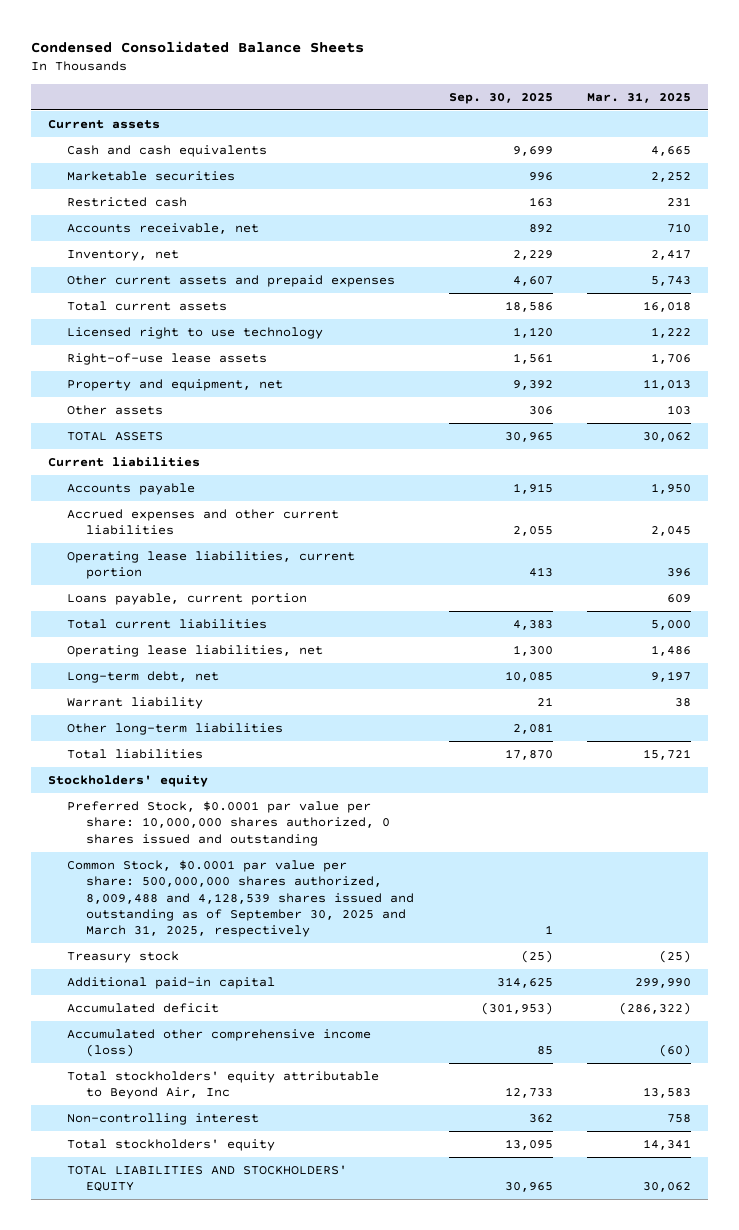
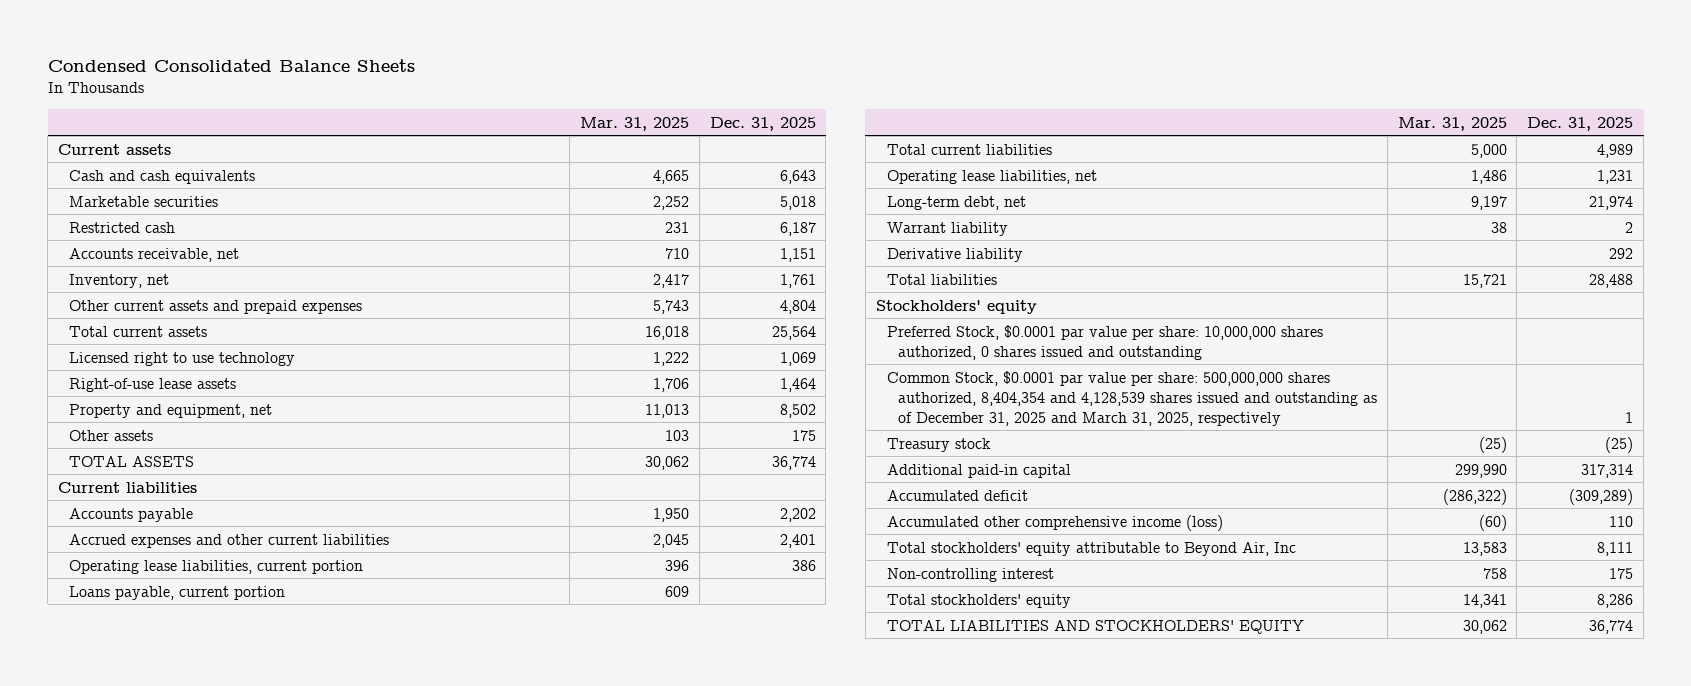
[448,92,553,104] Sep. 30, 2025 -> none
none -> [709,116,816,131] Dec. 31, 2025
[66,723,283,736] Other long-term liabilities -> none
none -> [886,247,1023,262] Derivative liability
[66,860,415,938] Common Stock, $0.0001 par value per share: 500,000,000 shares authorized, 8,009,488 and 4,128,539 shares issued and outstanding as of September 30, 2025 and March 31, 2025, respectively -> [886,370,1378,426] Common Stock, $0.0001 par value per share: 500,000,000 shares authorized, 8,404,354 and 4,128,539 shares issued and outstanding as of December 31, 2025 and March 31, 2025, respectively

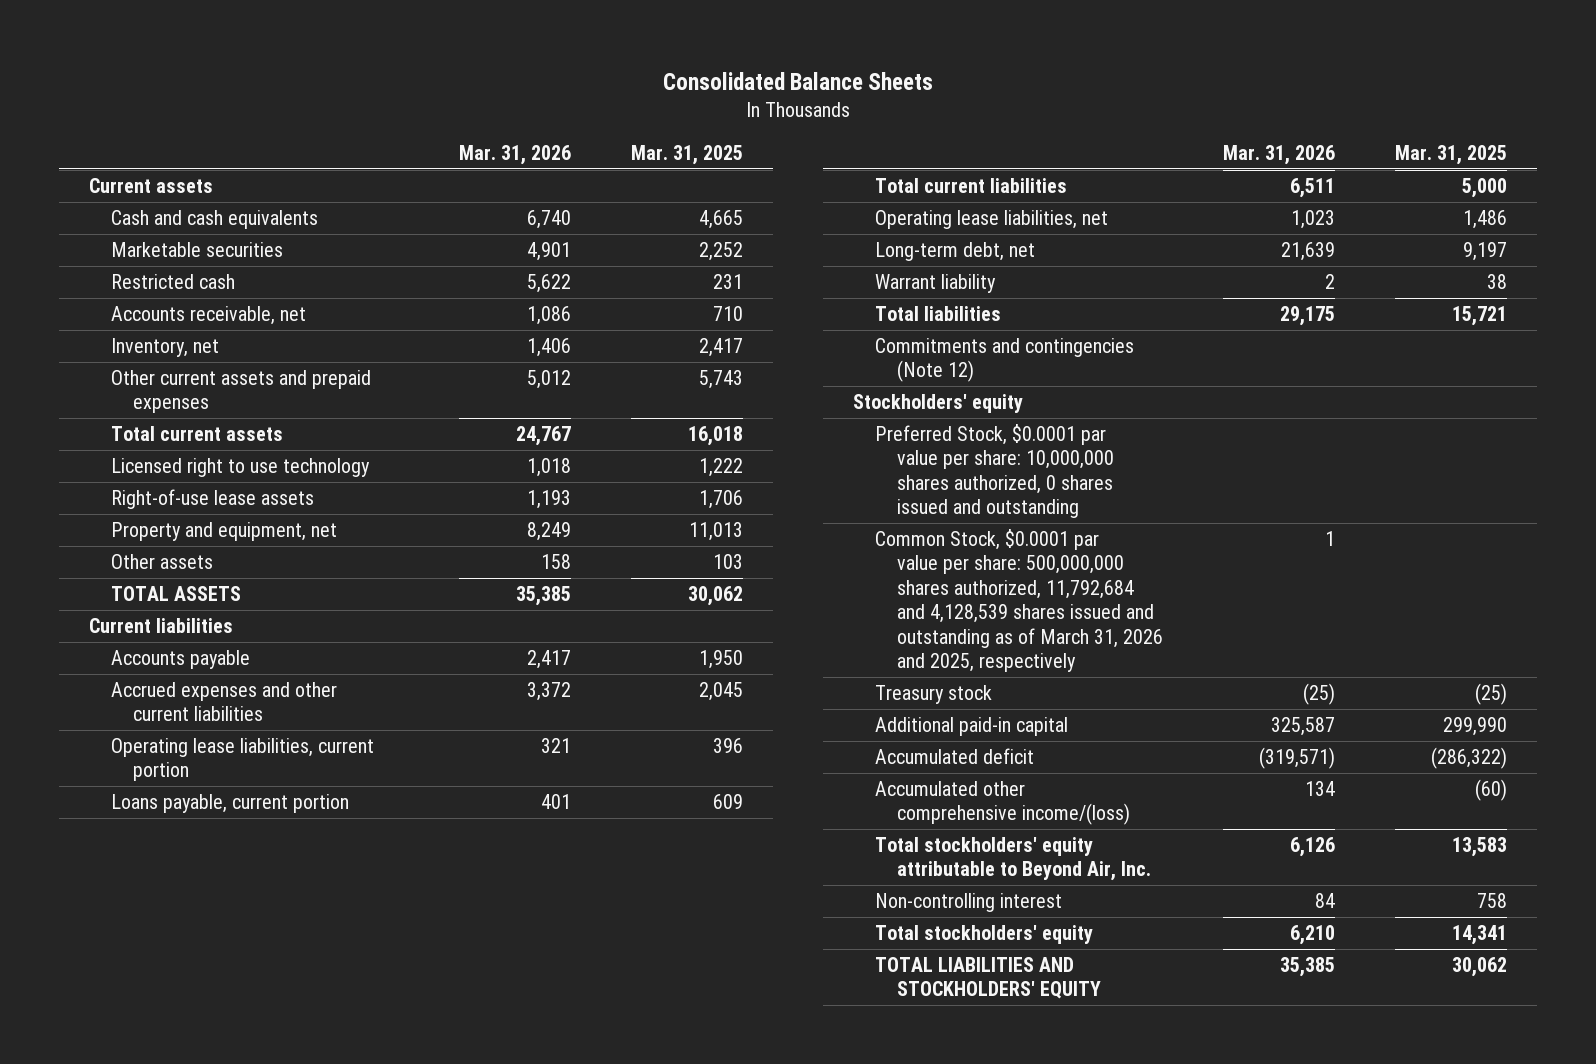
[47,59,415,73] Condensed Consolidated Balance Sheets -> [662,72,933,91] Consolidated Balance Sheets
[709,116,816,131] Dec. 31, 2025 -> none
none -> [459,145,572,166] Mar. 31, 2026
[886,247,1023,262] Derivative liability -> none
none -> [874,337,1134,383] Commitments and contingencies (Note 12)
[886,370,1378,426] Common Stock, $0.0001 par value per share: 500,000,000 shares authorized, 8,404,354 and 4,128,539 shares issued and outstanding as of December 31, 2025 and March 31, 2025, respectively -> [874,528,1164,672] Common Stock, $0.0001 par value per share: 500,000,000 shares authorized, 11,792,684 and 4,128,539 shares issued and outstanding as of March 31, 2026 and 2025, respectively
[886,514,1223,531] Accumulated other comprehensive income (loss) -> [874,780,1131,826] Accumulated other comprehensive income/(loss)
[886,541,1296,556] Total stockholders' equity attributable to Beyond Air, Inc -> [874,836,1152,882] Total stockholders' equity attributable to Beyond Air, Inc.

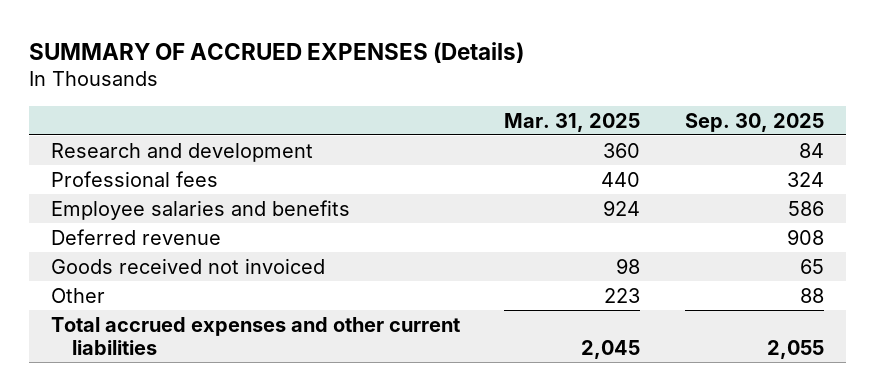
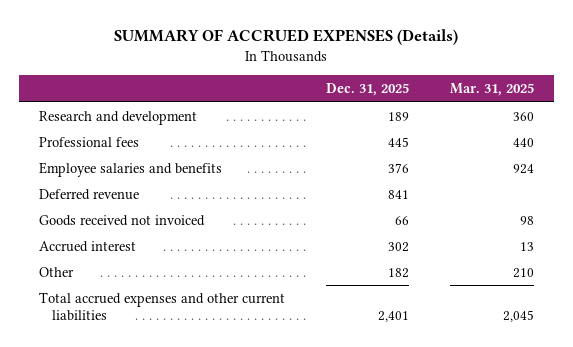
[684,112,824,132] Sep. 30, 2025 -> none
none -> [325,83,409,97] Dec. 31, 2025
none -> [39,240,137,252] Accrued interest
[604,287,641,303] 223 -> [512,267,534,278] 210

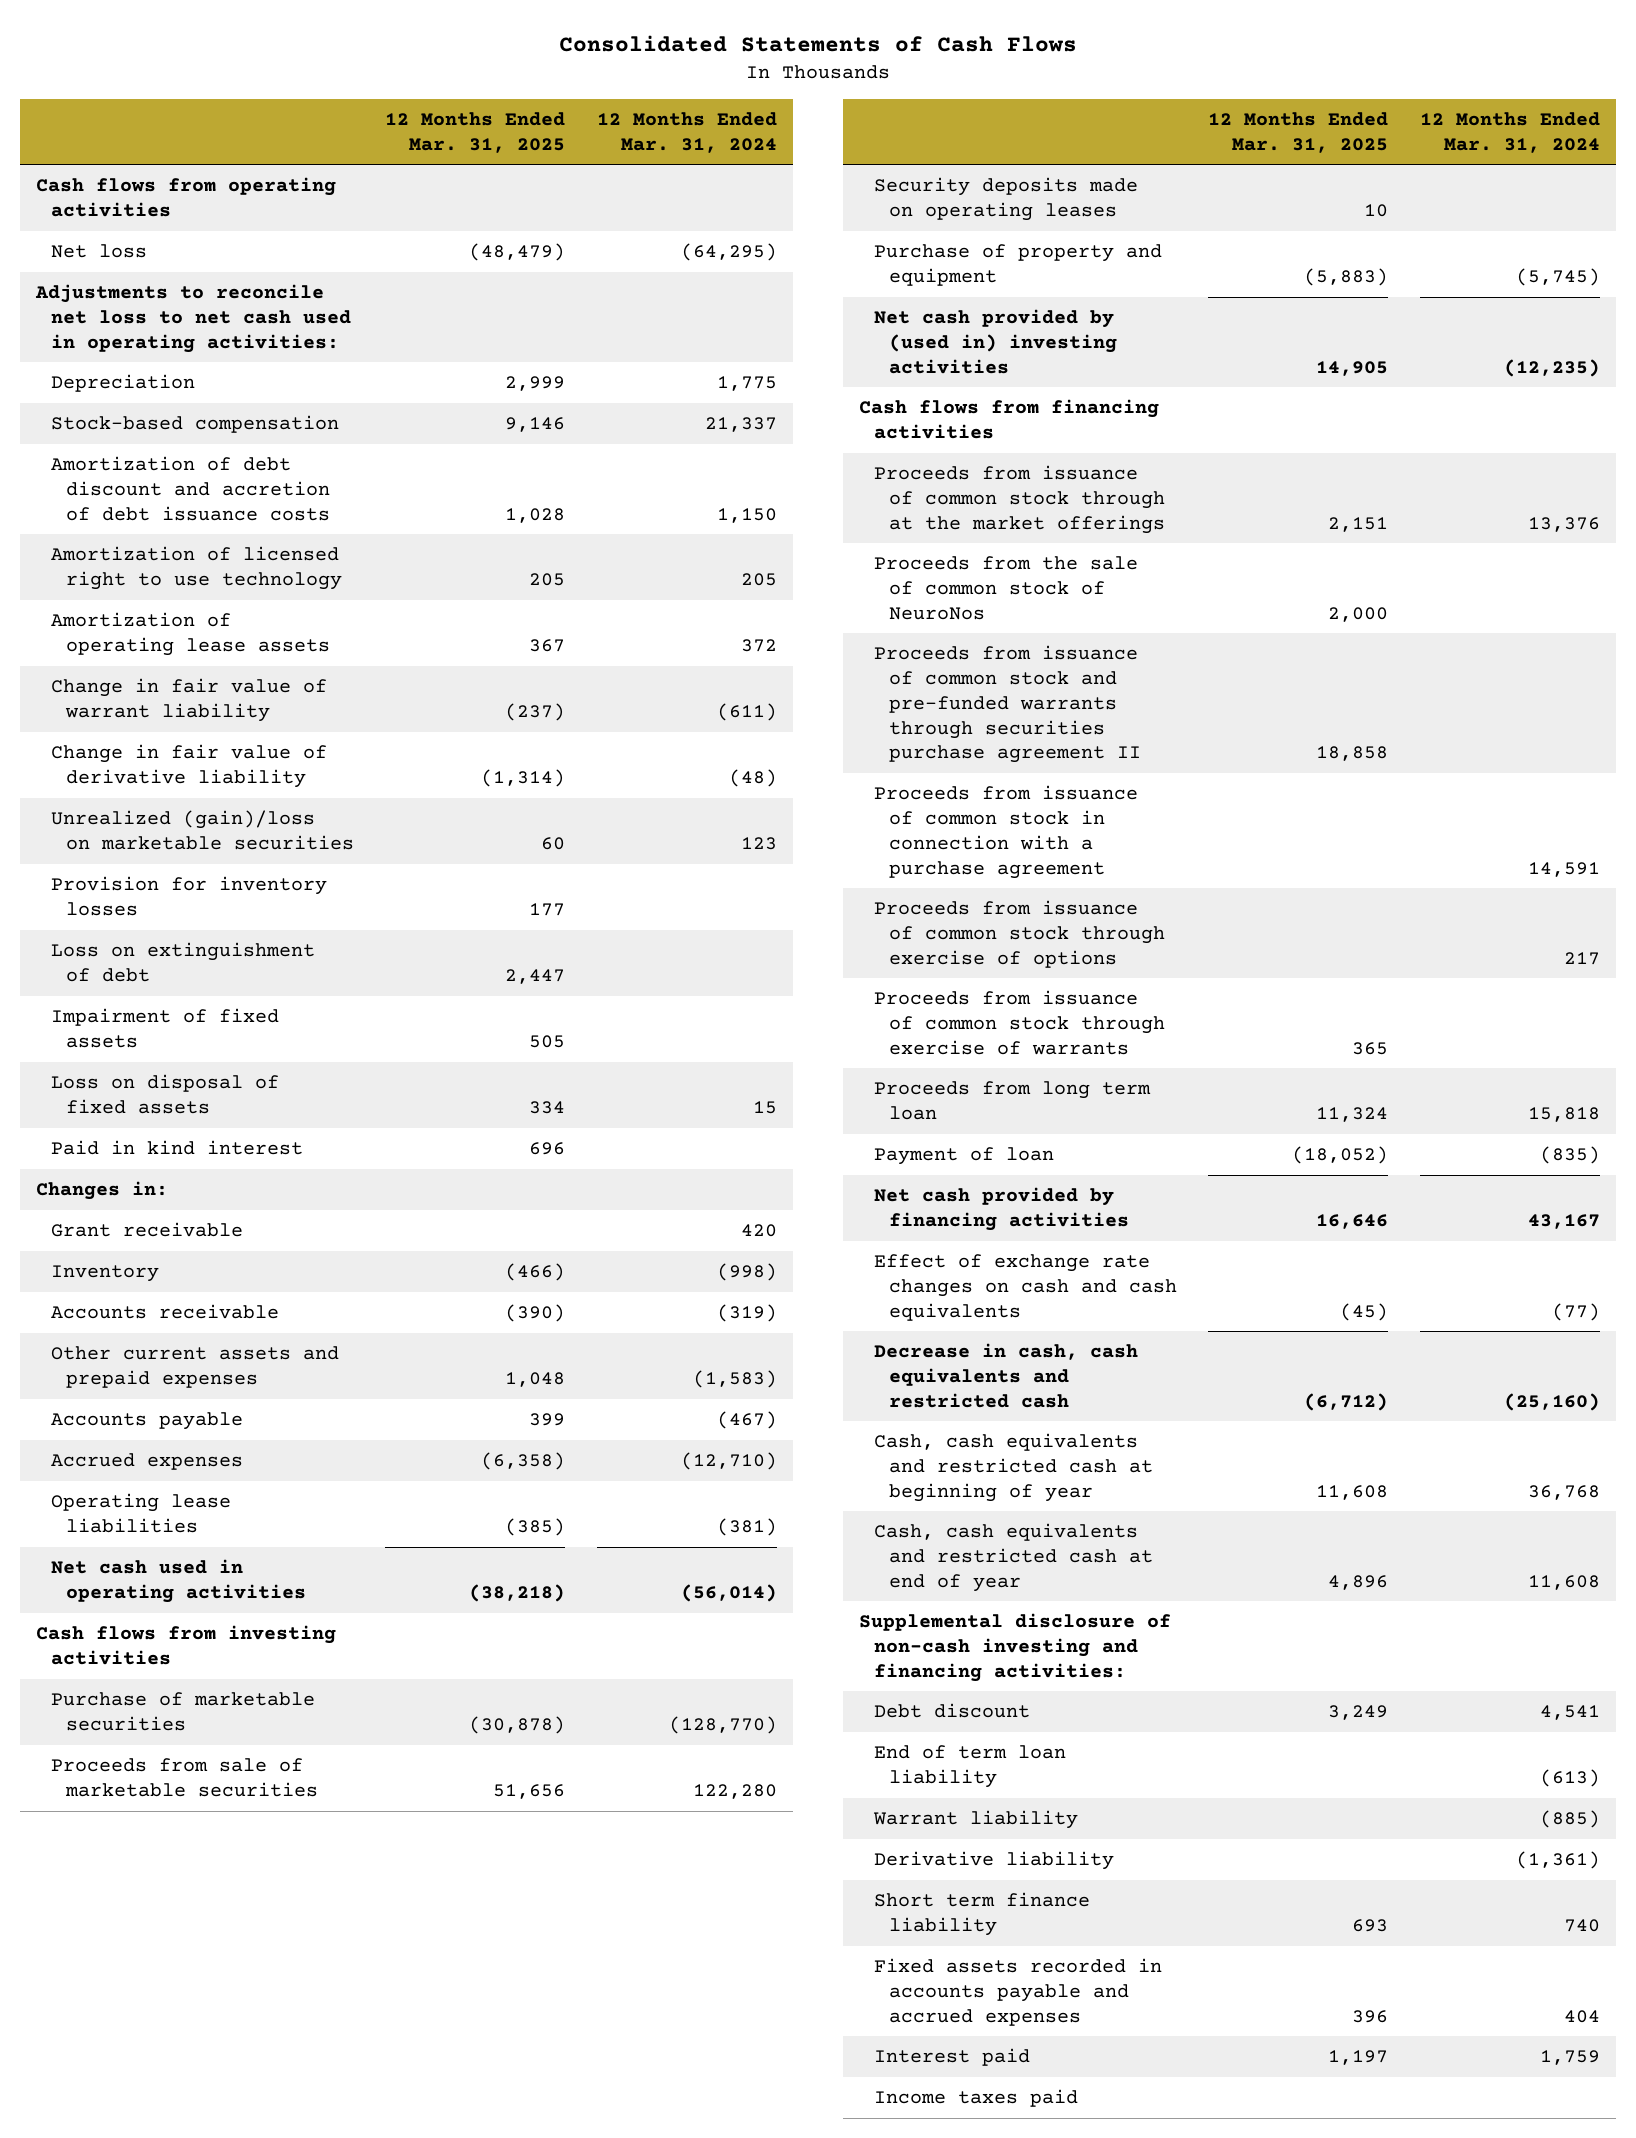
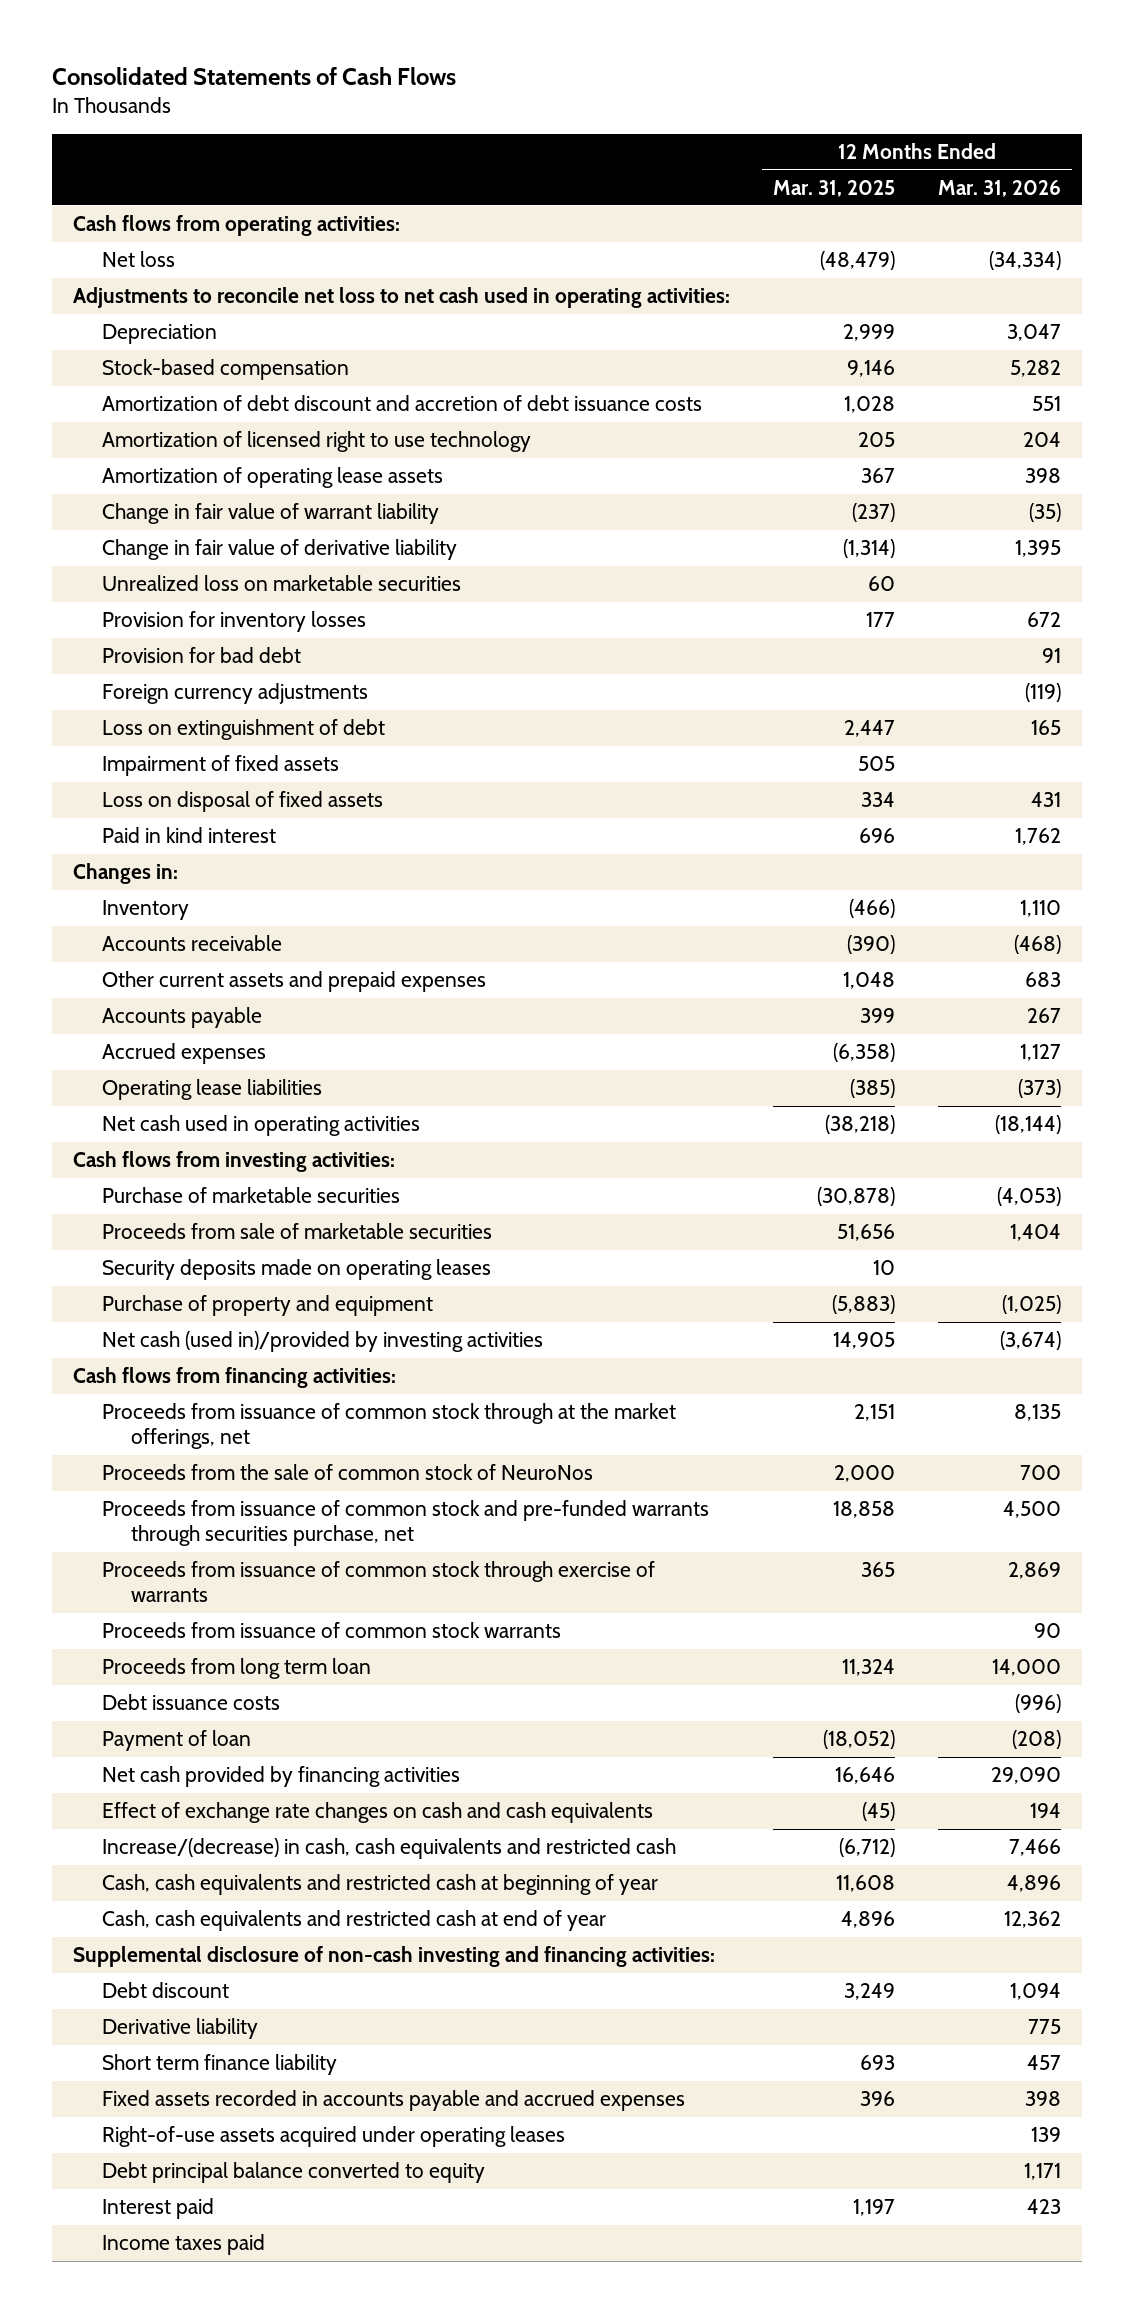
[596,111,777,153] 12 Months Ended Mar. 31, 2024 -> none
none -> [937,179,1061,197] Mar. 31, 2026
[35,177,336,218] Cash flows from operating activities -> [73,215,401,237] Cash flows from operating activities:
[50,810,354,851] Unrealized (gain)/loss on marketable securities -> [102,575,462,592] Unrealized loss on marketable securities
none -> [102,647,302,664] Provision for bad debt
none -> [102,683,369,705] Foreign currency adjustments
[50,1222,243,1238] Grant receivable -> none
[35,1625,336,1666] Cash flows from investing activities -> [73,1151,396,1173] Cash flows from investing activities:
[873,309,1117,374] Net cash provided by (used in) investing activities -> [102,1331,544,1353] Net cash (used in)/provided by investing activities
[858,399,1159,440] Cash flows from financing activities -> [73,1367,397,1389] Cash flows from financing activities:
[873,465,1165,534] Proceeds from issuance of common stock through at the market offerings -> [102,1403,677,1450] Proceeds from issuance of common stock through at the market offerings, net
[873,785,1138,879] Proceeds from issuance of common stock in connection with a purchase agreement -> none
[873,900,1165,968] Proceeds from issuance of common stock through exercise of options -> none
[873,645,1141,764] Proceeds from issuance of common stock and pre-funded warrants through securities purchase agreement II -> [102,1500,710,1547] Proceeds from issuance of common stock and pre-funded warrants through securities purchase, net
none -> [102,1622,562,1639] Proceeds from issuance of common stock warrants
none -> [102,1694,281,1711] Debt issuance costs
[873,1343,1138,1408] Decrease in cash, cash equivalents and restricted cash -> [102,1838,677,1860] Increase/(decrease) in cash, cash equivalents and restricted cash
[873,1745,1066,1789] End of term loan liability -> none
[872,1810,1078,1830] Warrant liability -> none
none -> [102,2126,566,2148] Right-of-use assets acquired under operating leases
none -> [102,2162,486,2184] Debt principal balance converted to equity

